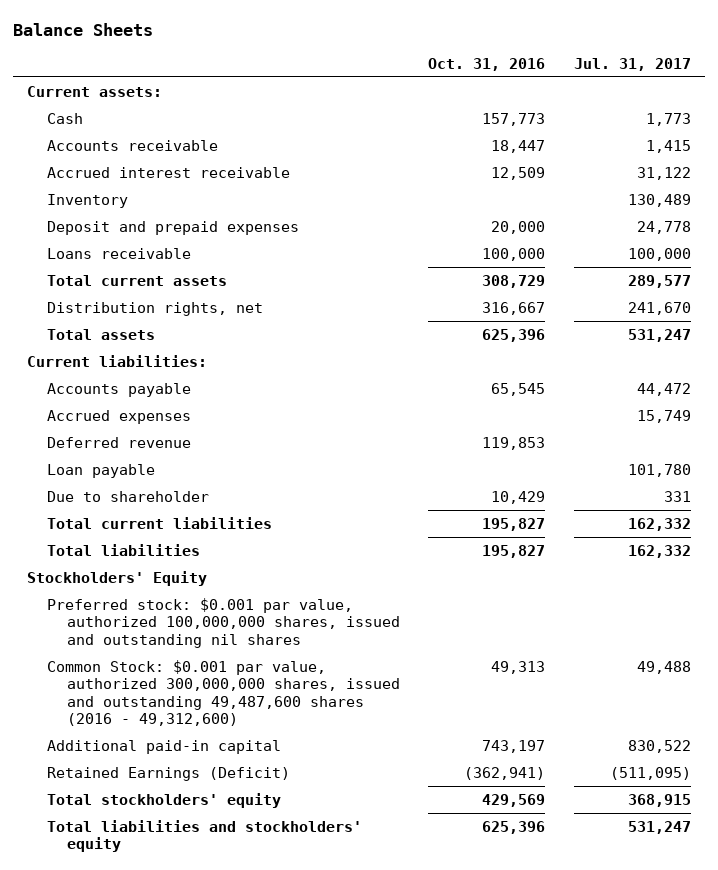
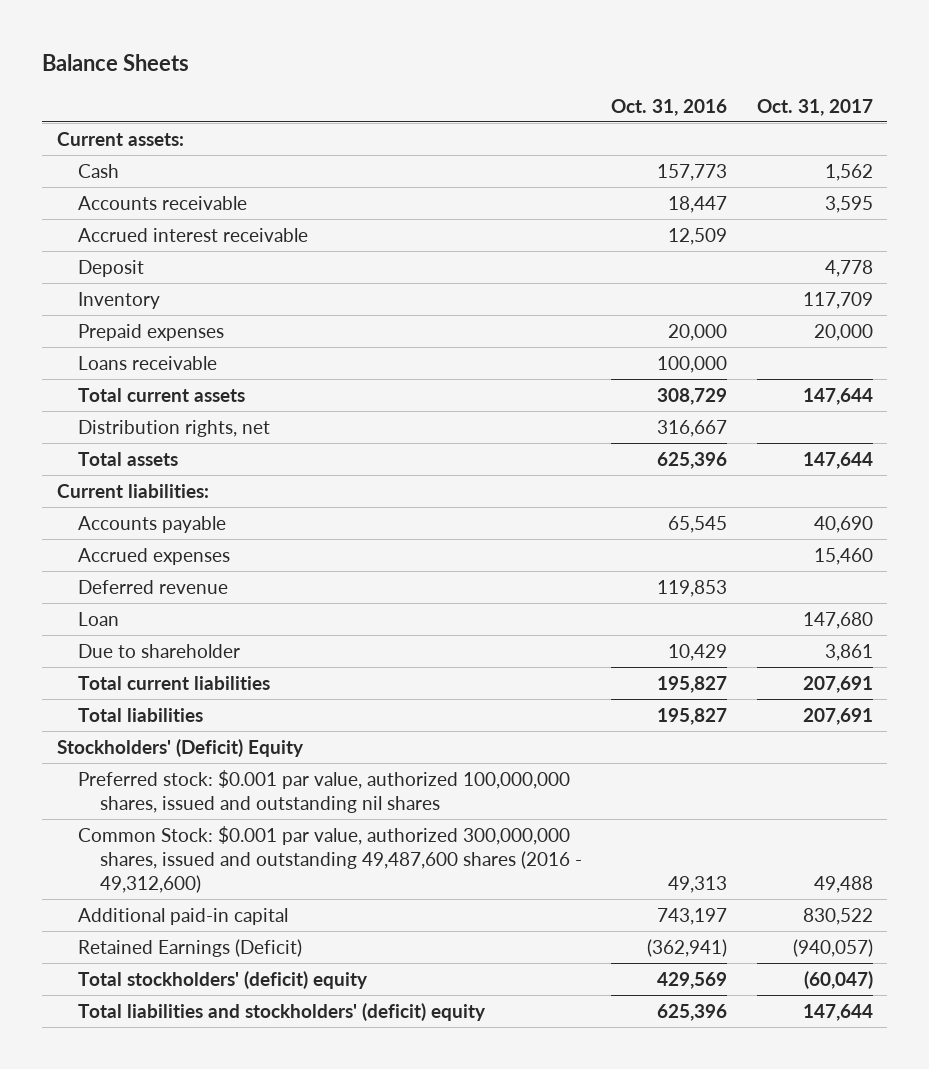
[573,57,691,71] Jul. 31, 2017 -> none
none -> [756,98,873,116] Oct. 31, 2017
none -> [78,259,145,277] Deposit
[47,220,300,235] Deposit and prepaid expenses -> [78,323,225,341] Prepaid expenses
[47,463,156,478] Loan payable -> [78,611,120,626] Loan
[27,570,208,586] Stockholders' Equity -> [56,738,304,757] Stockholders' (Deficit) Equity
[47,792,282,808] Total stockholders' equity -> [78,970,369,989] Total stockholders' (deficit) equity
[47,819,363,853] Total liabilities and stockholders' equity -> [78,1002,487,1021] Total liabilities and stockholders' (deficit) equity

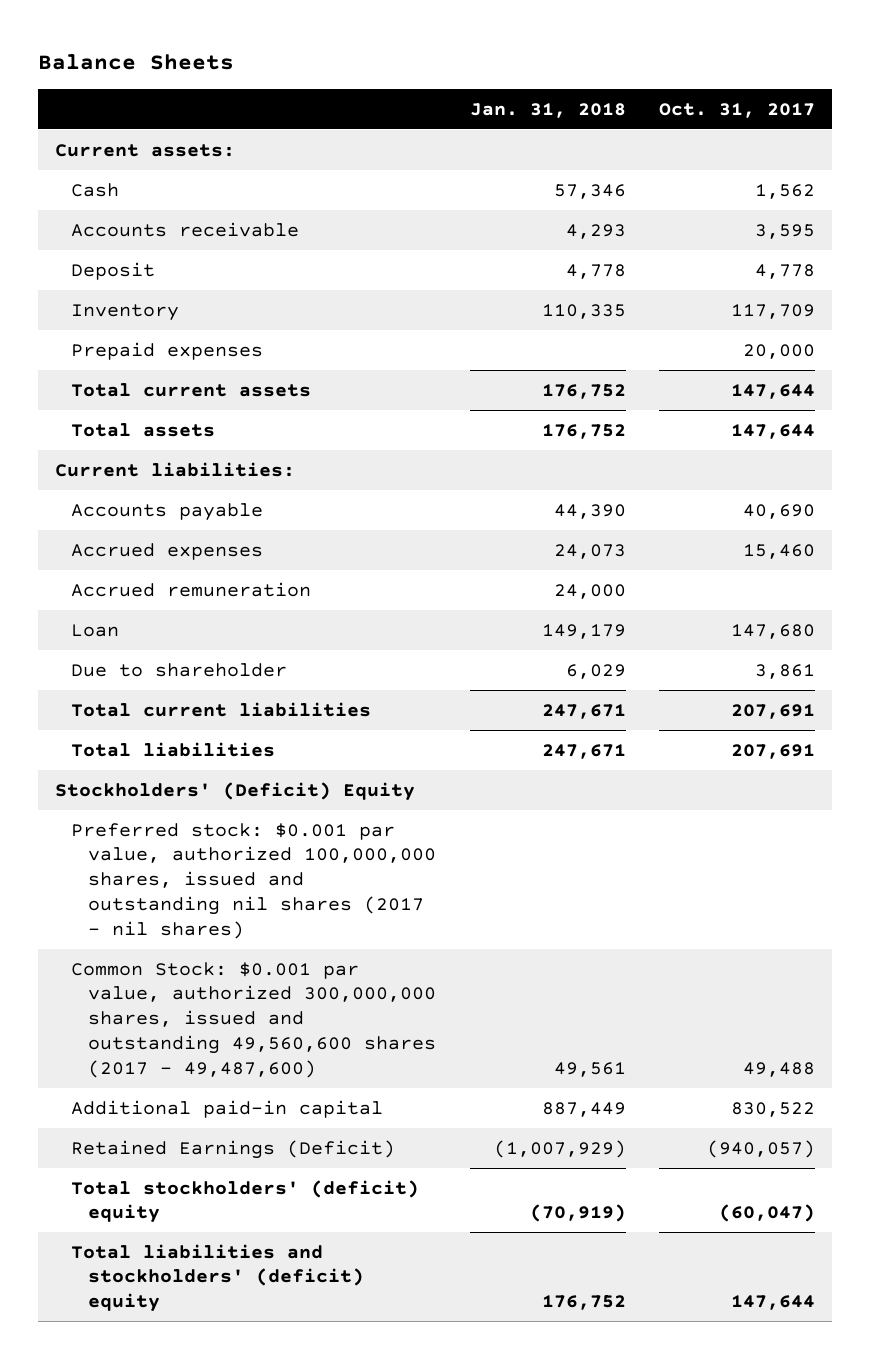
[611,98,728,116] Oct. 31, 2016 -> none
none -> [469,102,626,118] Jan. 31, 2018
[78,227,309,242] Accrued interest receivable -> none
[78,355,218,370] Loans receivable -> none
[78,419,271,437] Distribution rights, net -> none
[78,579,229,594] Deferred revenue -> none
none -> [71,581,312,597] Accrued remuneration
[78,769,571,813] Preferred stock: $0.001 par value, authorized 100,000,000 shares, issued and outstanding nil shares -> [71,822,436,939] Preferred stock: $0.001 par value, authorized 100,000,000 shares, issued and outstanding nil shares (2017 - nil shares)
[78,825,583,894] Common Stock: $0.001 par value, authorized 300,000,000 shares, issued and outstanding 49,487,600 shares (2016 - 49,312,600) -> [71,961,436,1078] Common Stock: $0.001 par value, authorized 300,000,000 shares, issued and outstanding 49,560,600 shares (2017 - 49,487,600)

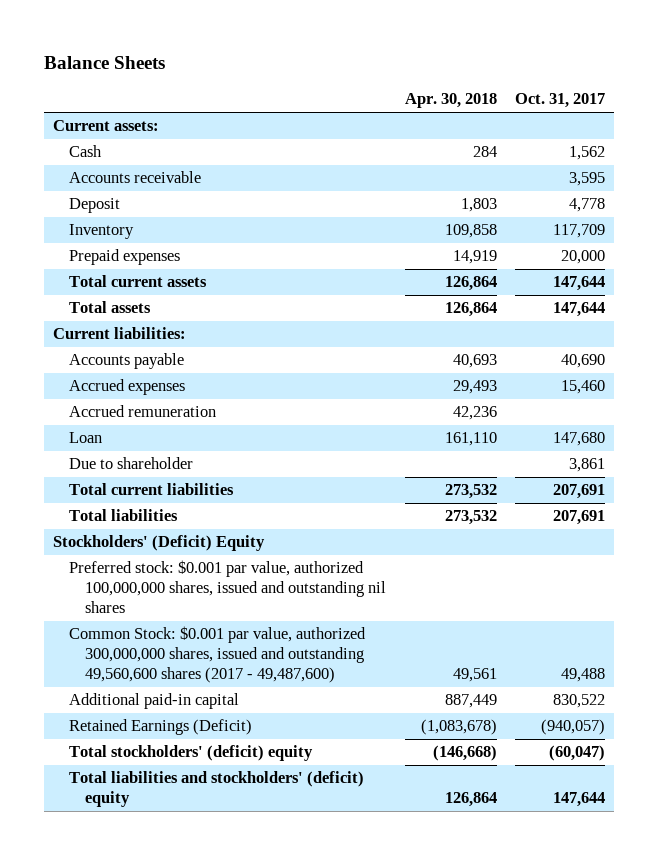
[469,102,626,118] Jan. 31, 2018 -> none
none -> [404,93,497,109] Apr. 30, 2018
[71,822,436,939] Preferred stock: $0.001 par value, authorized 100,000,000 shares, issued and outstanding nil shares (2017 - nil shares) -> [69,560,386,614] Preferred stock: $0.001 par value, authorized 100,000,000 shares, issued and outstanding nil shares

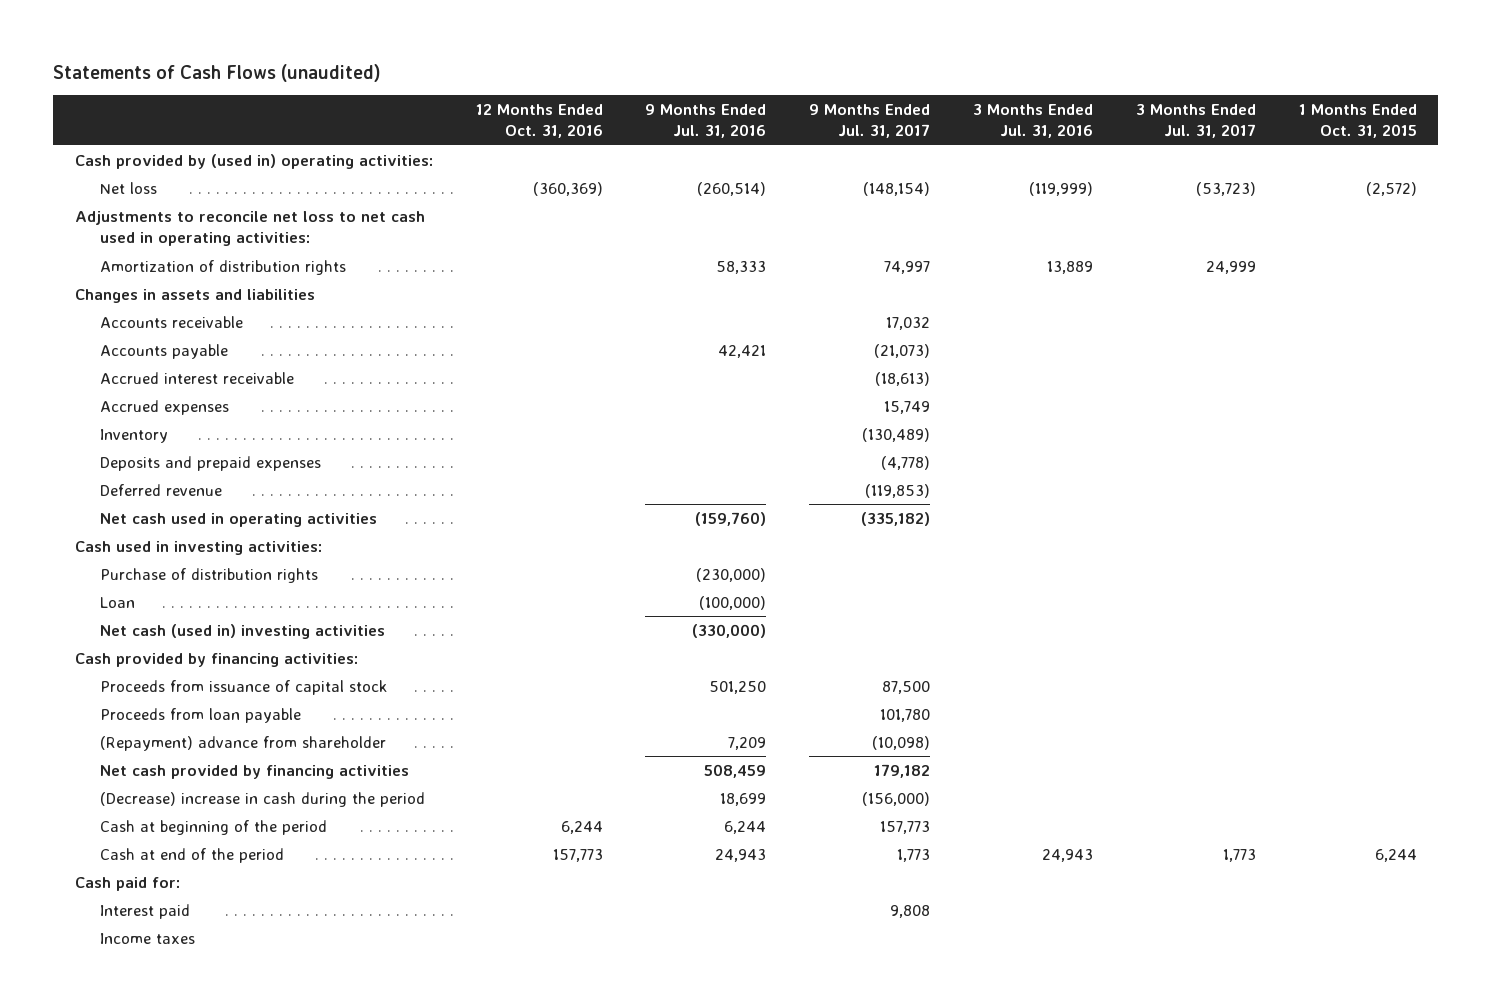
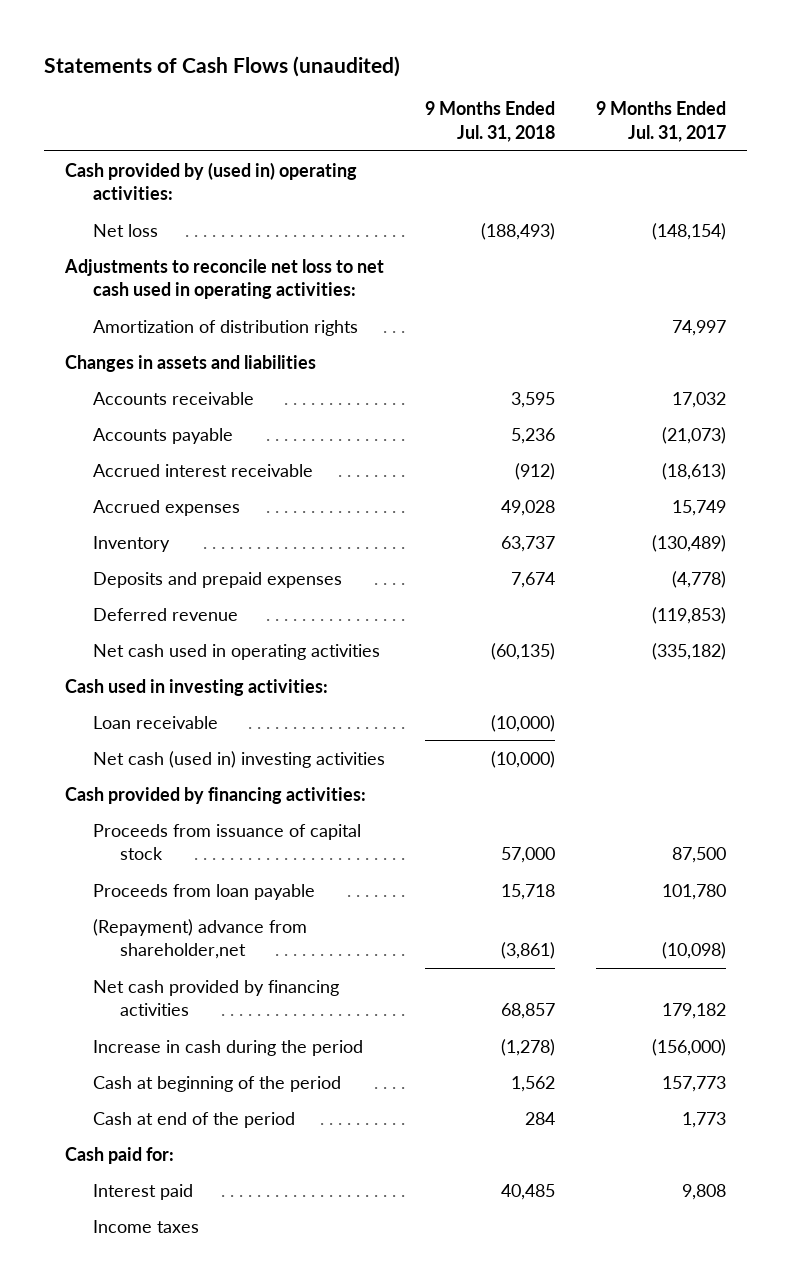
[475,104,603,139] 12 Months Ended Oct. 31, 2016 -> none
[645,104,767,139] 9 Months Ended Jul. 31, 2016 -> none
[972,104,1093,139] 3 Months Ended Jul. 31, 2016 -> none
[1135,104,1256,139] 3 Months Ended Jul. 31, 2017 -> none
[1298,104,1417,139] 1 Months Ended Oct. 31, 2015 -> none
none -> [425,101,556,142] 9 Months Ended Jul. 31, 2018
[100,567,319,583] Purchase of distribution rights -> none
[100,596,136,608] Loan -> [92,715,218,729] Loan receivable
[100,735,387,751] (Repayment) advance from shareholder -> [92,918,307,960] (Repayment) advance from shareholder,net
[100,791,426,807] (Decrease) increase in cash during the period -> [92,1039,363,1056] Increase in cash during the period

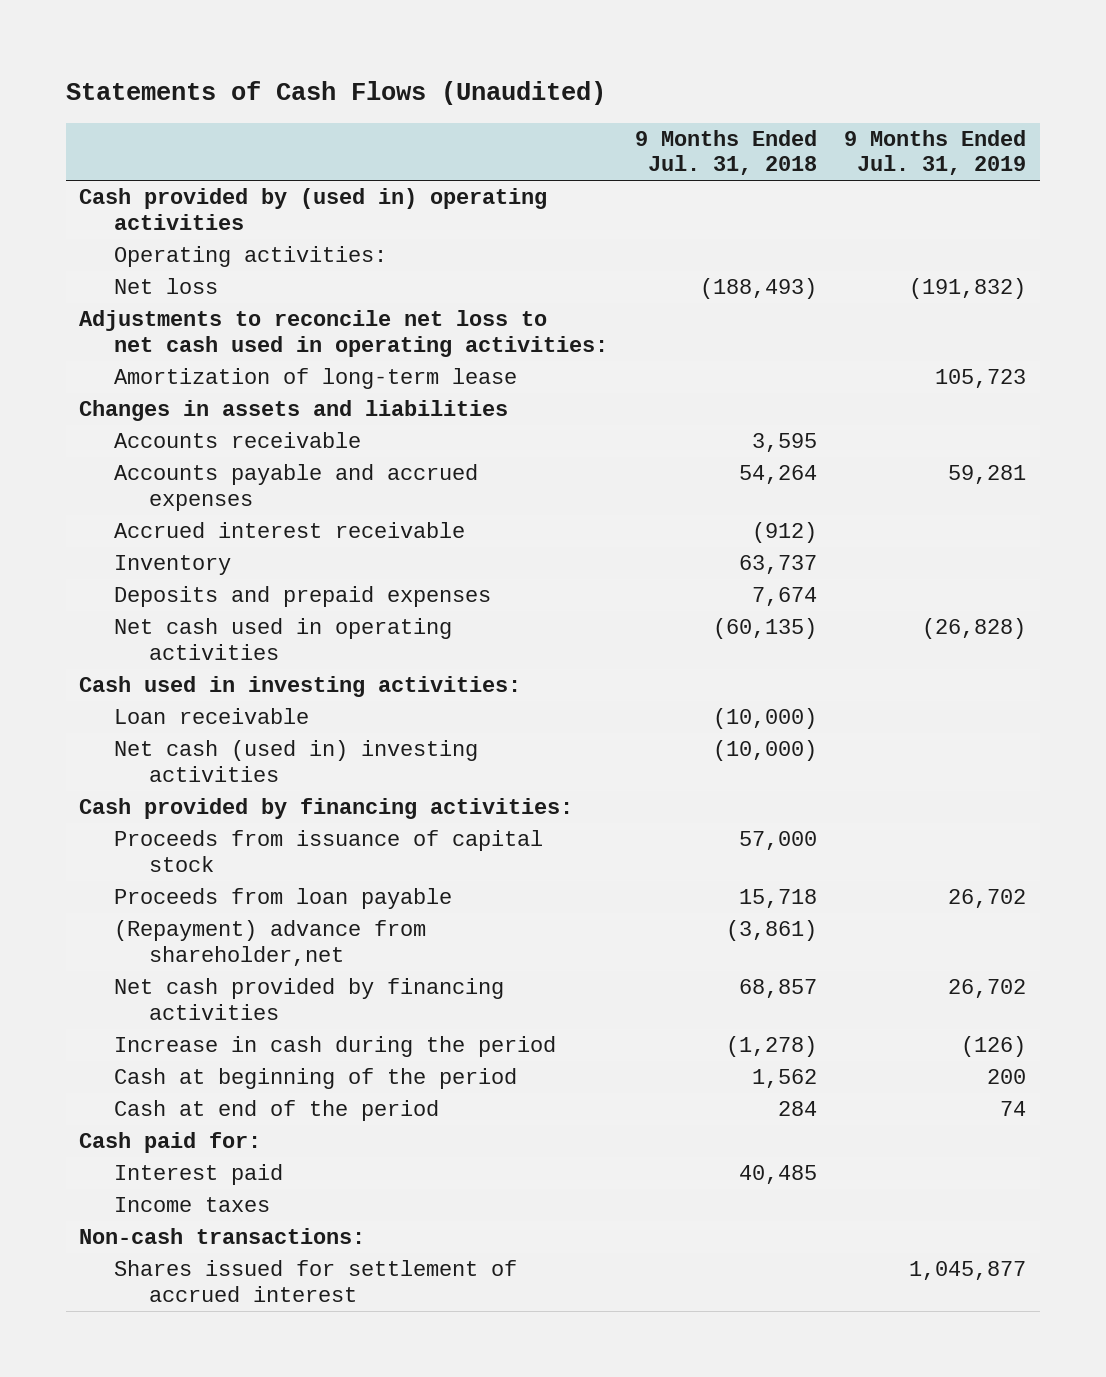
[44,55,401,77] Statements of Cash Flows (unaudited) -> [65,81,606,106] Statements of Cash Flows (Unaudited)
[596,101,727,142] 9 Months Ended Jul. 31, 2017 -> none
none -> [844,129,1027,176] 9 Months Ended Jul. 31, 2019
[64,161,357,201] Cash provided by (used in) operating activities: -> [79,188,548,230] Cash provided by (used in) operating activities
none -> [114,246,388,268] Operating activities:
[92,319,358,336] Amortization of distribution rights -> [114,368,518,390] Amortization of long-term lease
[92,427,233,444] Accounts payable -> [114,464,479,511] Accounts payable and accrued expenses
[511,427,556,444] 5,236 -> [739,465,818,485] 54,264
[92,499,240,516] Accrued expenses -> none
[92,607,238,621] Deferred revenue -> none
none -> [79,1228,366,1245] Non-cash transactions:
none -> [114,1260,518,1302] Shares issued for settlement of accrued interest

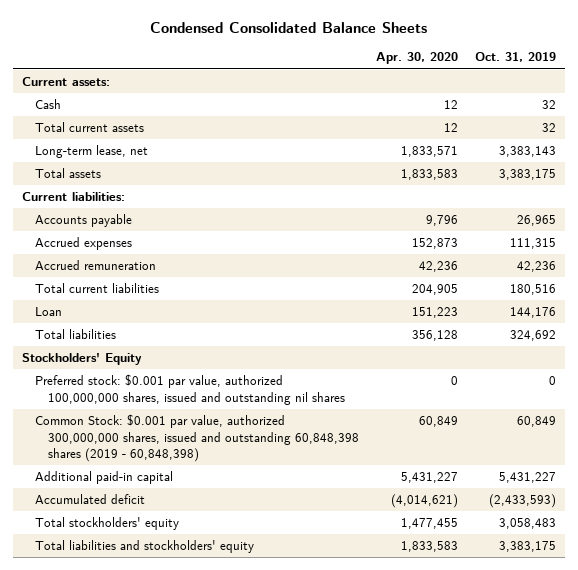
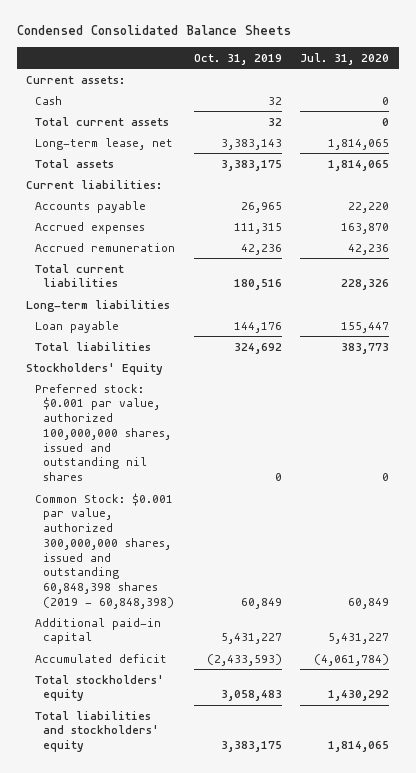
[375,52,458,65] Apr. 30, 2020 -> none
none -> [300,52,390,65] Jul. 31, 2020
none -> [26,299,171,312] Long-term liabilities
[34,307,62,317] Loan -> [34,320,119,333] Loan payable

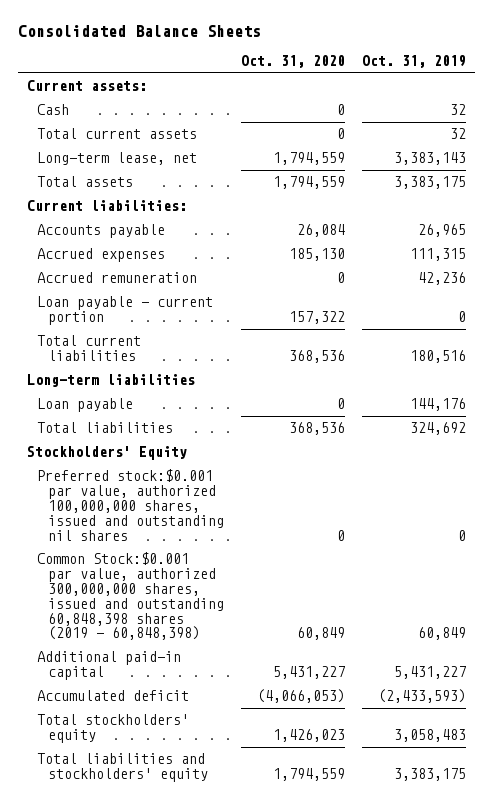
[16,25,291,36] Condensed Consolidated Balance Sheets -> [18,24,262,37] Consolidated Balance Sheets
[300,52,390,65] Jul. 31, 2020 -> none
none -> [240,55,345,69] Oct. 31, 2020
none -> [37,296,214,326] Loan payable - current portion
[34,383,172,482] Preferred stock: $0.001 par value, authorized 100,000,000 shares, issued and outstanding nil shares -> [37,469,224,541] Preferred stock:$0.001 par value, authorized 100,000,000 shares, issued and outstanding nil shares
[34,492,175,609] Common Stock: $0.001 par value, authorized 300,000,000 shares, issued and outstanding 60,848,398 shares (2019 - 60,848,398) -> [37,552,224,641] Common Stock:$0.001 par value, authorized 300,000,000 shares, issued and outstanding 60,848,398 shares (2019 - 60,848,398)

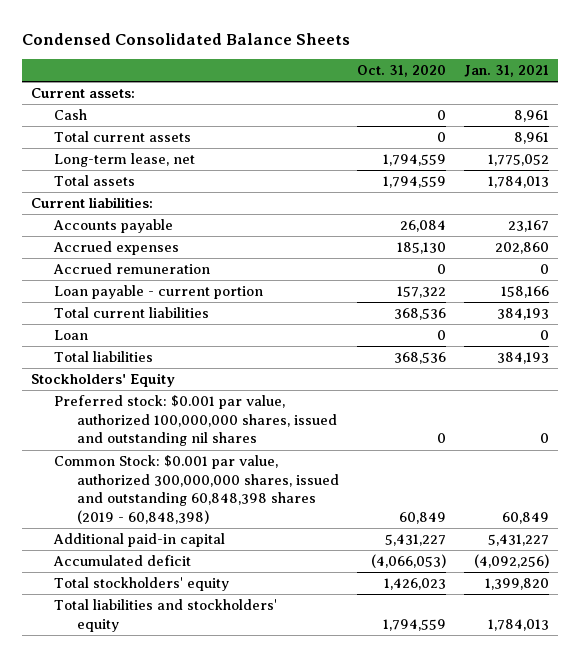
[18,24,262,37] Consolidated Balance Sheets -> [22,32,351,45] Condensed Consolidated Balance Sheets
[362,55,467,69] Oct. 31, 2019 -> none
none -> [463,65,549,78] Jan. 31, 2021
[27,374,196,388] Long-term liabilities -> none
[37,398,134,413] Loan payable -> [54,330,89,341] Loan
[37,469,224,541] Preferred stock:$0.001 par value, authorized 100,000,000 shares, issued and outstanding nil shares -> [54,395,338,447] Preferred stock: $0.001 par value, authorized 100,000,000 shares, issued and outstanding nil shares
[37,552,224,641] Common Stock:$0.001 par value, authorized 300,000,000 shares, issued and outstanding 60,848,398 shares (2019 - 60,848,398) -> [54,455,340,524] Common Stock: $0.001 par value, authorized 300,000,000 shares, issued and outstanding 60,848,398 shares (2019 - 60,848,398)

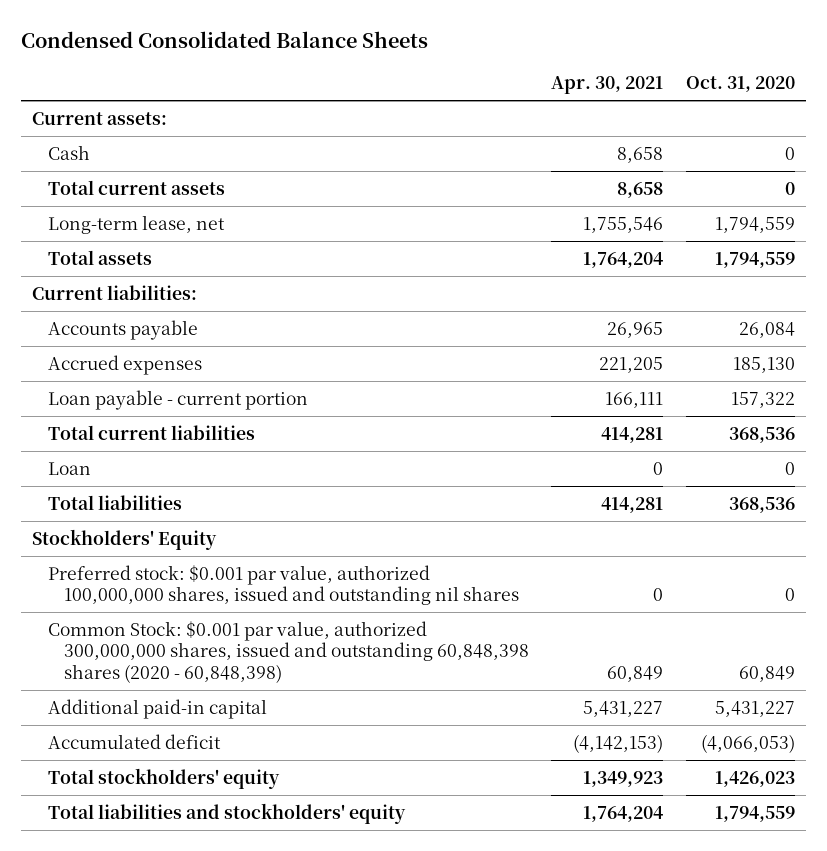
[463,65,549,78] Jan. 31, 2021 -> none
none -> [551,76,664,95] Apr. 30, 2021
[53,263,211,275] Accrued remuneration -> none
[54,455,340,524] Common Stock: $0.001 par value, authorized 300,000,000 shares, issued and outstanding 60,848,398 shares (2019 - 60,848,398) -> [47,620,529,684] Common Stock: $0.001 par value, authorized 300,000,000 shares, issued and outstanding 60,848,398 shares (2020 - 60,848,398)

